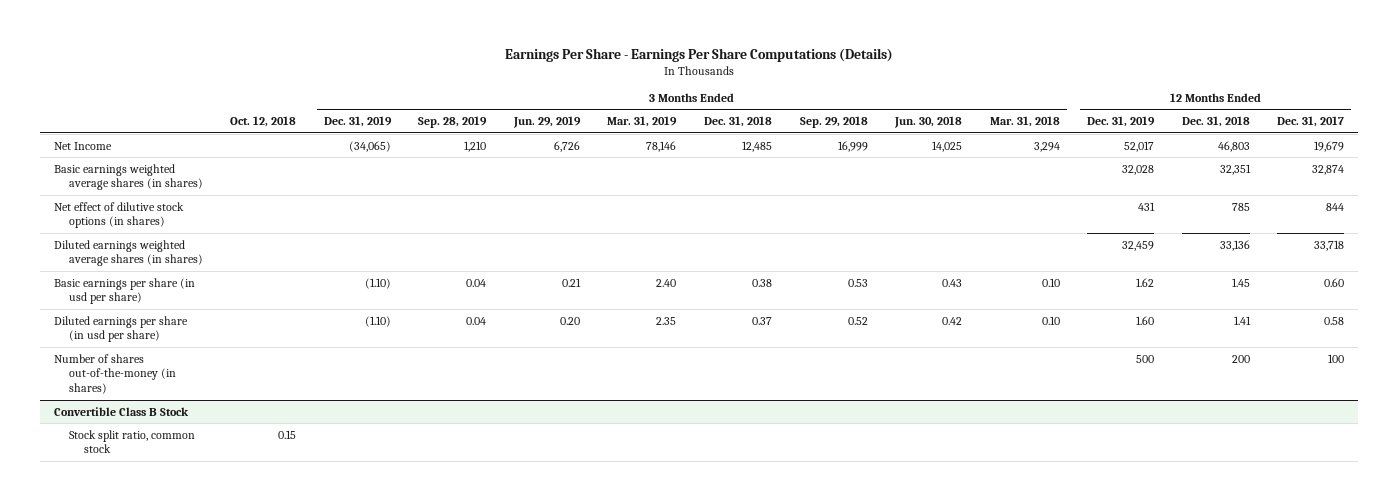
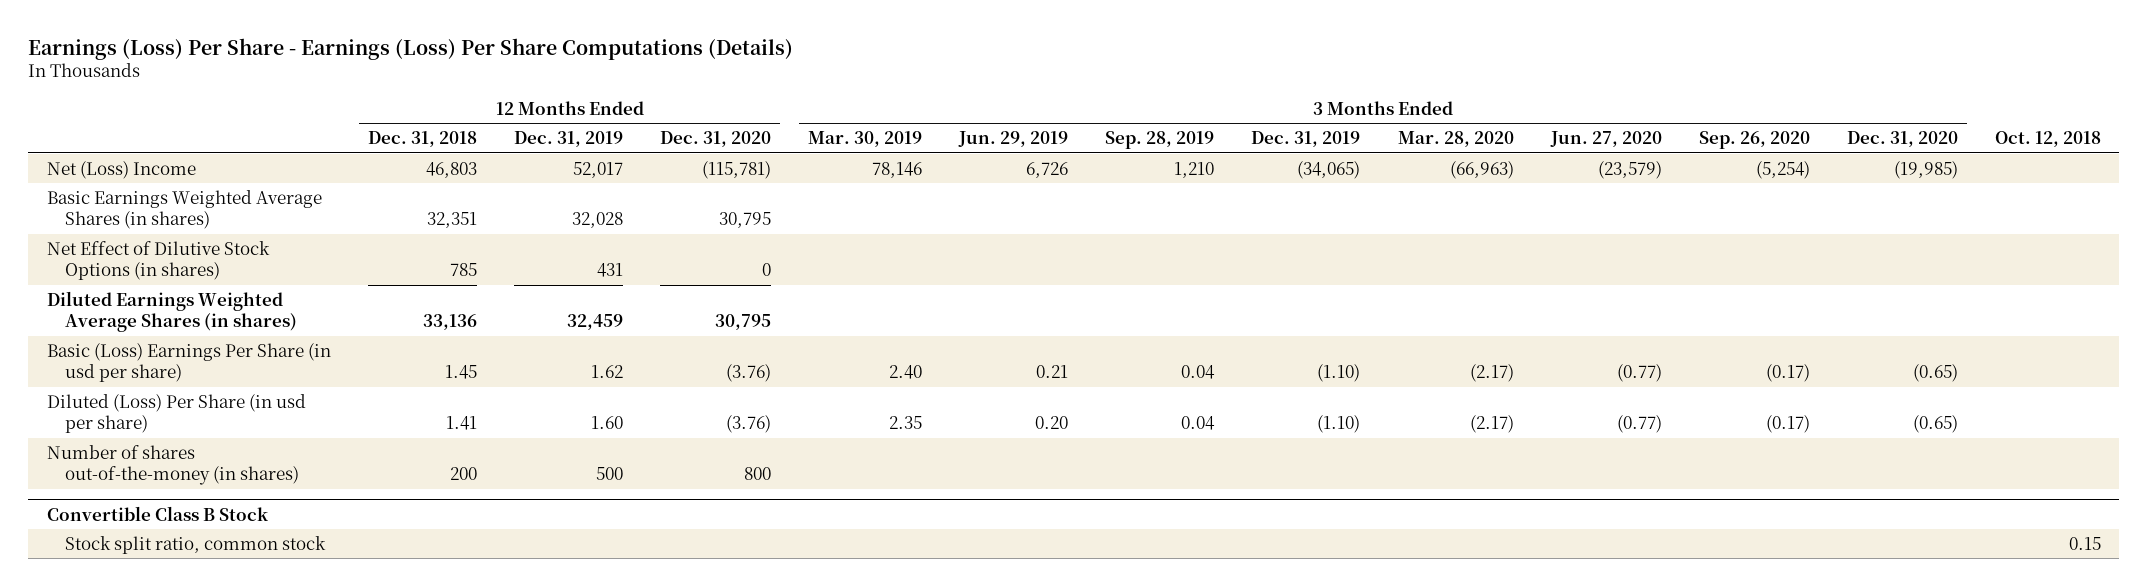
[505,47,894,62] Earnings Per Share - Earnings Per Share Computations (Details) -> [28,37,794,60] Earnings (Loss) Per Share - Earnings (Loss) Per Share Computations (Details)
[607,116,678,128] Mar. 31, 2019 -> none
[704,116,773,128] Dec. 31, 2018 -> none
[799,116,868,129] Sep. 29, 2018 -> none
[894,116,963,129] Jun. 30, 2018 -> none
[989,116,1060,128] Mar. 31, 2018 -> none
[1277,116,1345,128] Dec. 31, 2017 -> none
none -> [660,131,772,148] Dec. 31, 2020
none -> [808,131,923,148] Mar. 30, 2019
none -> [1397,131,1514,148] Mar. 28, 2020
none -> [1549,131,1662,148] Jun. 27, 2020
none -> [1698,131,1810,150] Sep. 26, 2020
none -> [1846,131,1958,148] Dec. 31, 2020
[54,141,113,150] Net Income -> [46,160,196,179] Net (Loss) Income
[54,163,203,191] Basic earnings weighted average shares (in shares) -> [46,189,322,230] Basic Earnings Weighted Average Shares (in shares)
[54,201,185,229] Net effect of dilutive stock options (in shares) -> [46,240,270,281] Net Effect of Dilutive Stock Options (in shares)
[54,239,203,267] Diluted earnings weighted average shares (in shares) -> [46,290,298,333] Diluted Earnings Weighted Average Shares (in shares)
[54,277,196,305] Basic earnings per share (in usd per share) -> [46,342,331,383] Basic (Loss) Earnings Per Share (in usd per share)
[54,315,189,343] Diluted earnings per share (in usd per share) -> [46,393,306,434] Diluted (Loss) Per Share (in usd per share)

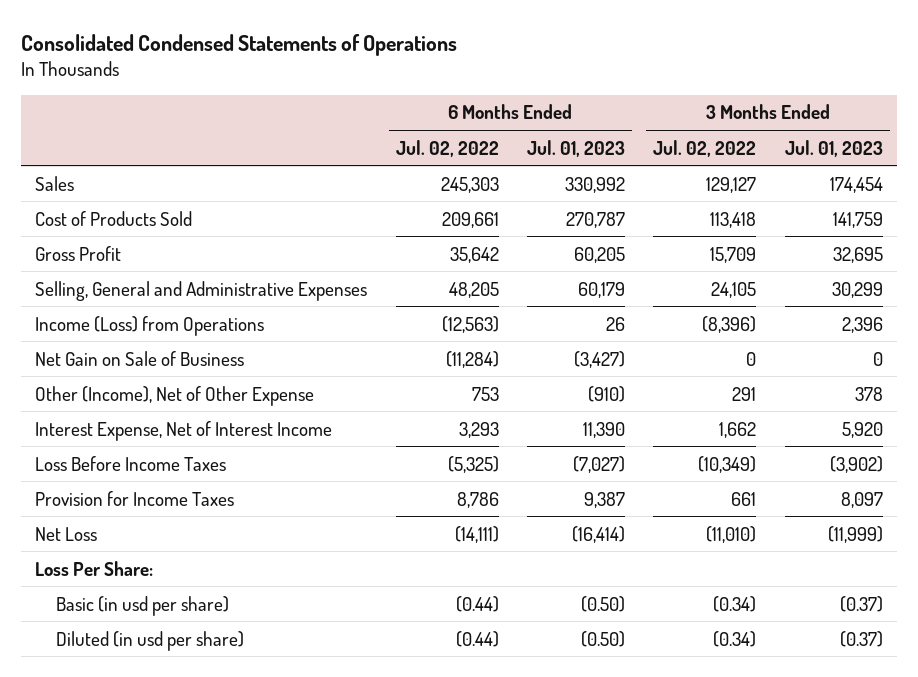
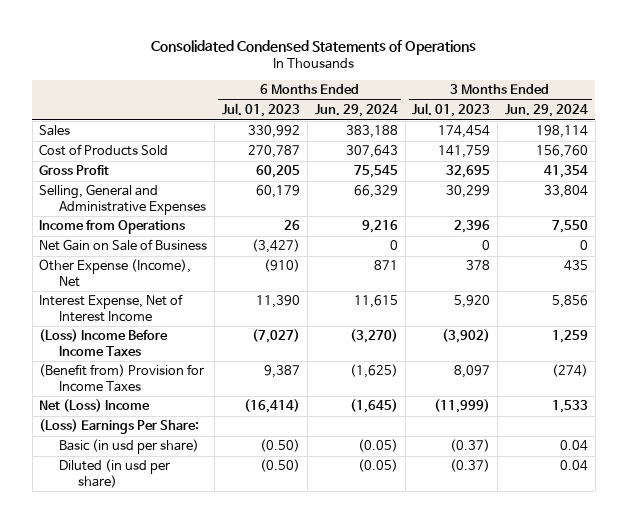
[395,139,499,157] Jul. 02, 2022 -> none
[653,139,757,157] Jul. 02, 2022 -> none
none -> [314,104,398,118] Jun. 29, 2024
none -> [505,104,589,118] Jun. 29, 2024
[35,315,265,336] Income (Loss) from Operations -> [39,220,186,235] Income from Operations
[35,385,315,406] Other (Income), Net of Other Expense -> [39,259,192,287] Other Expense (Income), Net
[35,455,227,471] Loss Before Income Taxes -> [39,329,169,356] (Loss) Income Before Income Taxes
[35,490,235,506] Provision for Income Taxes -> [39,364,205,392] (Benefit from) Provision for Income Taxes
[35,526,98,541] Net Loss -> [39,399,151,413] Net (Loss) Income
[35,560,154,576] Loss Per Share: -> [39,419,200,435] (Loss) Earnings Per Share:

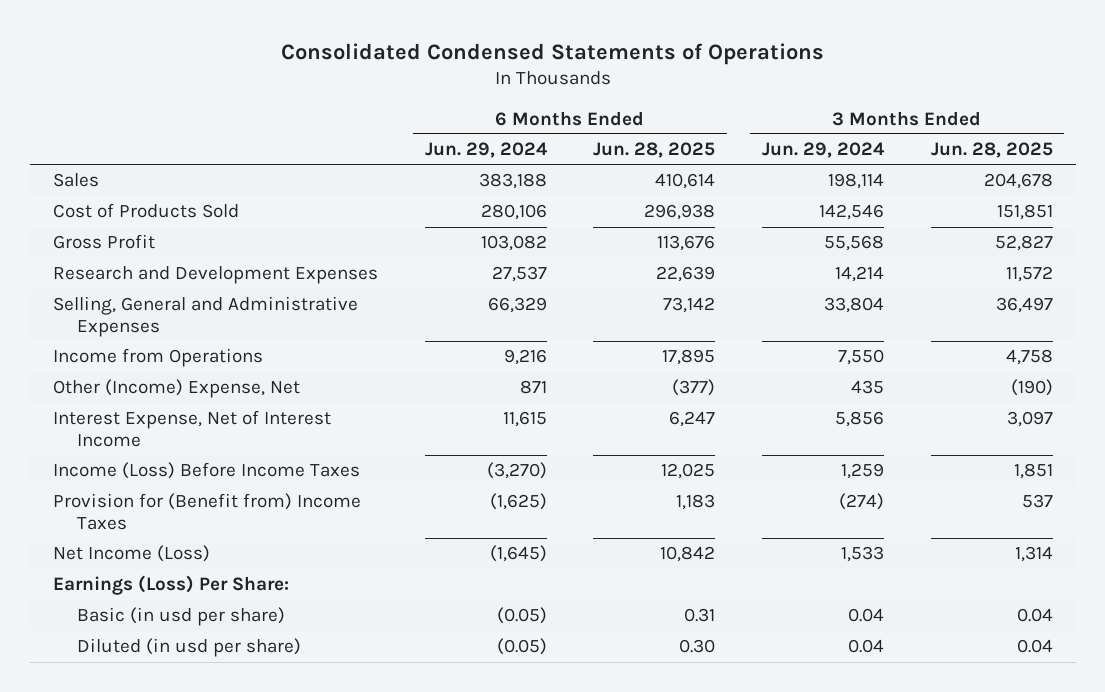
[222,103,301,118] Jul. 01, 2023 -> none
[412,103,491,118] Jul. 01, 2023 -> none
none -> [593,142,716,159] Jun. 28, 2025
none -> [930,142,1053,159] Jun. 28, 2025
[345,145,398,159] 307,643 -> [480,204,547,221] 280,106
[536,145,589,159] 156,760 -> [818,204,884,221] 142,546
[353,165,398,179] 75,545 -> [480,235,547,252] 103,082
[544,165,589,179] 41,354 -> [823,235,884,252] 55,568
none -> [52,266,378,285] Research and Development Expenses
[39,239,208,252] Net Gain on Sale of Business -> none
[39,259,192,287] Other Expense (Income), Net -> [52,379,300,399] Other (Income) Expense, Net
[39,329,169,356] (Loss) Income Before Income Taxes -> [52,462,360,480] Income (Loss) Before Income Taxes
[39,364,205,392] (Benefit from) Provision for Income Taxes -> [52,493,361,531] Provision for (Benefit from) Income Taxes
[39,399,151,413] Net (Loss) Income -> [52,545,210,563] Net Income (Loss)
[39,419,200,435] (Loss) Earnings Per Share: -> [52,575,289,596] Earnings (Loss) Per Share:

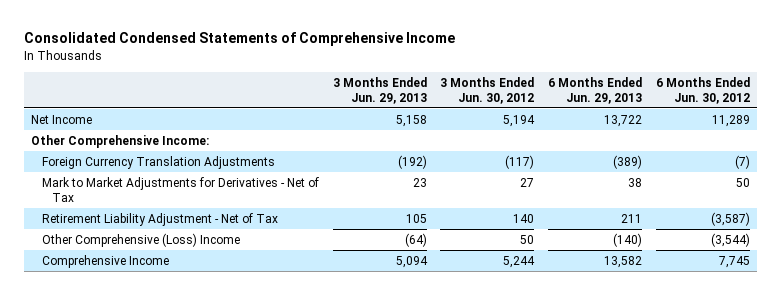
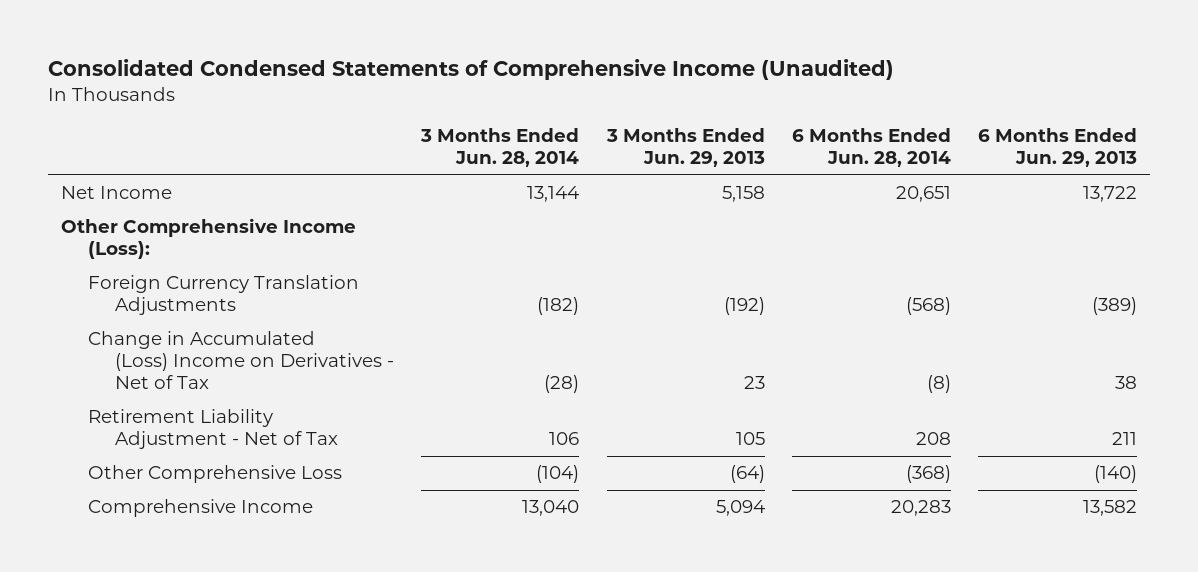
[24,32,456,47] Consolidated Condensed Statements of Comprehensive Income -> [47,59,894,81] Consolidated Condensed Statements of Comprehensive Income (Unaudited)
[440,76,535,104] 3 Months Ended Jun. 30, 2012 -> none
[655,76,750,104] 6 Months Ended Jun. 30, 2012 -> none
none -> [420,128,580,168] 3 Months Ended Jun. 28, 2014
none -> [791,128,951,168] 6 Months Ended Jun. 28, 2014
[31,134,210,148] Other Comprehensive Income: -> [61,218,357,260] Other Comprehensive Income (Loss):
[41,176,319,202] Mark to Market Adjustments for Derivatives - Net of Tax -> [88,331,395,390] Change in Accumulated (Loss) Income on Derivatives - Net of Tax
[41,232,240,247] Other Comprehensive (Loss) Income -> [88,465,343,484] Other Comprehensive Loss

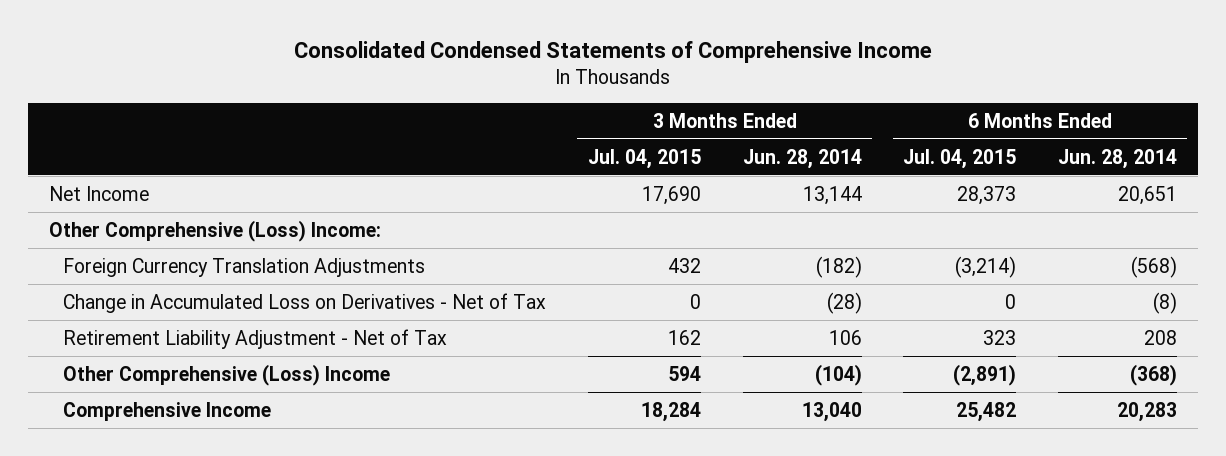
[47,59,894,81] Consolidated Condensed Statements of Comprehensive Income (Unaudited) -> [293,40,932,63] Consolidated Condensed Statements of Comprehensive Income
[605,128,765,168] 3 Months Ended Jun. 29, 2013 -> none
[977,128,1137,168] 6 Months Ended Jun. 29, 2013 -> none
none -> [587,148,701,169] Jul. 04, 2015
none -> [903,148,1017,169] Jul. 04, 2015
[61,218,357,260] Other Comprehensive Income (Loss): -> [48,219,381,242] Other Comprehensive (Loss) Income:
[88,331,395,390] Change in Accumulated (Loss) Income on Derivatives - Net of Tax -> [63,292,547,313] Change in Accumulated Loss on Derivatives - Net of Tax
[88,465,343,484] Other Comprehensive Loss -> [63,363,391,386] Other Comprehensive (Loss) Income

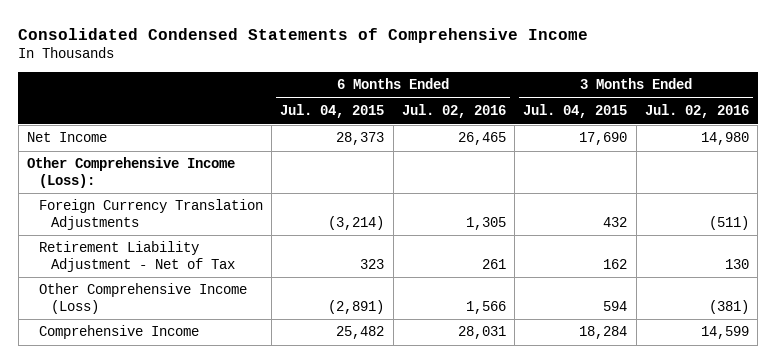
[742,148,862,169] Jun. 28, 2014 -> none
[1057,148,1177,169] Jun. 28, 2014 -> none
none -> [401,104,506,119] Jul. 02, 2016
none -> [645,104,750,119] Jul. 02, 2016
[48,219,381,242] Other Comprehensive (Loss) Income: -> [27,157,236,188] Other Comprehensive Income (Loss):
[63,292,547,313] Change in Accumulated Loss on Derivatives - Net of Tax -> none
[63,363,391,386] Other Comprehensive (Loss) Income -> [38,283,247,314] Other Comprehensive Income (Loss)

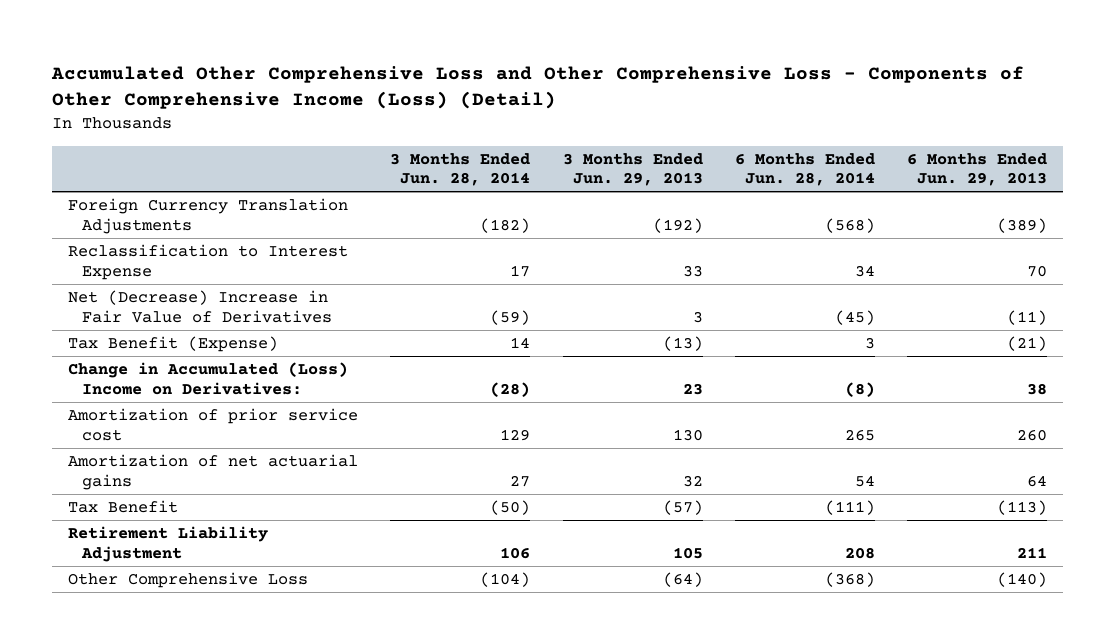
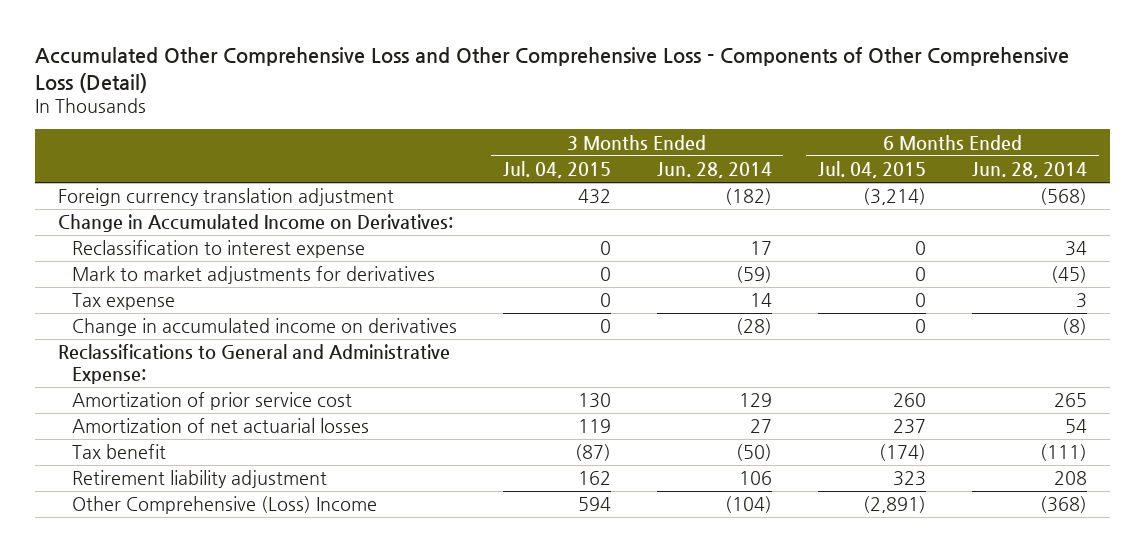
[51,65,1025,110] Accumulated Other Comprehensive Loss and Other Comprehensive Loss - Components of Other Comprehensive Income (Loss) (Detail) -> [35,47,1070,93] Accumulated Other Comprehensive Loss and Other Comprehensive Loss - Components of Other Comprehensive Loss (Detail)
[562,152,703,187] 3 Months Ended Jun. 29, 2013 -> none
[907,152,1048,187] 6 Months Ended Jun. 29, 2013 -> none
none -> [502,161,611,179] Jul. 04, 2015
none -> [817,161,926,179] Jul. 04, 2015
[68,198,349,234] Foreign Currency Translation Adjustments -> [58,188,395,207] Foreign currency translation adjustment
none -> [58,214,454,233] Change in Accumulated Income on Derivatives:
[68,244,349,280] Reclassification to Interest Expense -> [71,240,365,259] Reclassification to interest expense
[68,290,333,323] Net (Decrease) Increase in Fair Value of Derivatives -> [71,266,435,285] Mark to market adjustments for derivatives
[68,336,279,353] Tax Benefit (Expense) -> [71,293,175,311] Tax expense
[68,362,349,395] Change in Accumulated (Loss) Income on Derivatives: -> [71,318,457,337] Change in accumulated income on derivatives
none -> [58,344,451,384] Reclassifications to General and Administrative Expense:
[68,454,359,490] Amortization of net actuarial gains -> [71,418,369,434] Amortization of net actuarial losses
[68,500,179,514] Tax Benefit -> [71,444,166,460] Tax benefit
[68,526,269,562] Retirement Liability Adjustment -> [71,470,327,489] Retirement liability adjustment
[68,572,309,589] Other Comprehensive Loss -> [71,496,377,515] Other Comprehensive (Loss) Income

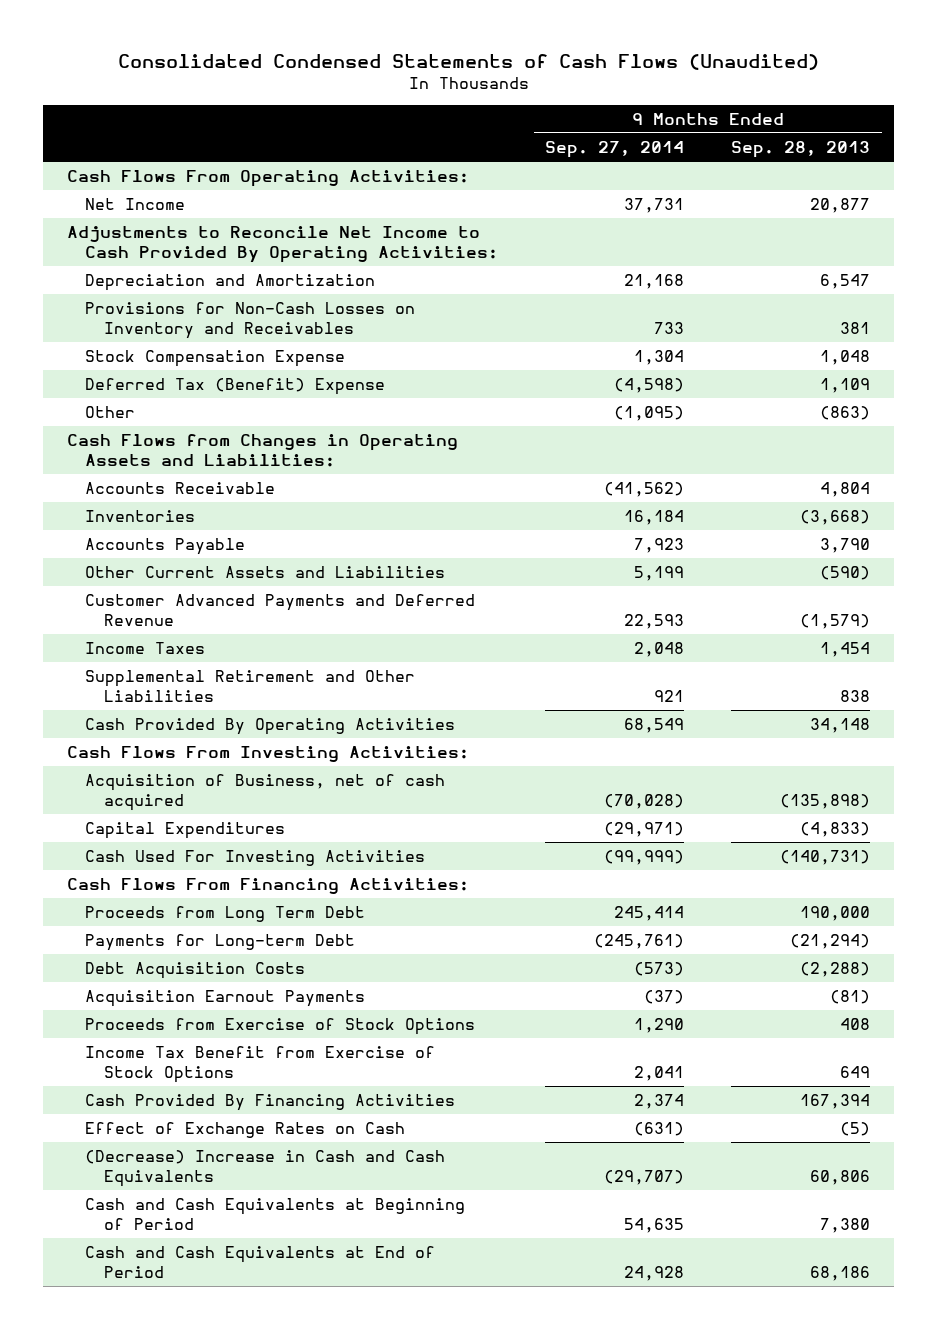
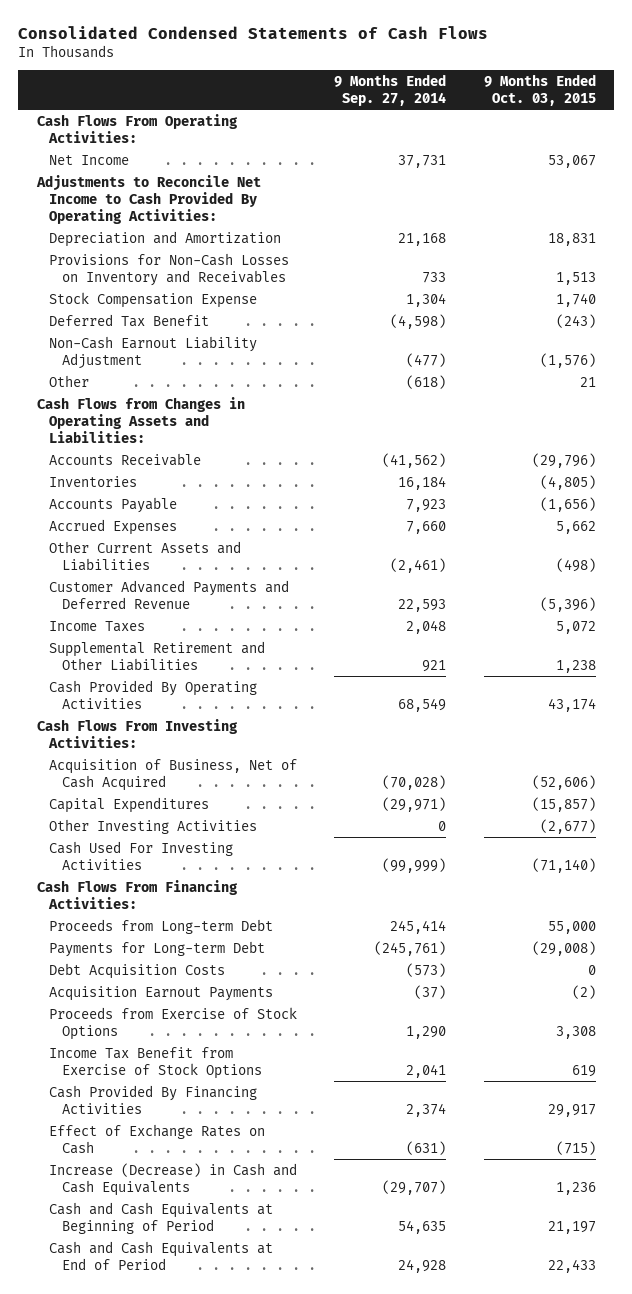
[117,53,819,70] Consolidated Condensed Statements of Cash Flows (Unaudited) -> [18,25,489,39] Consolidated Condensed Statements of Cash Flows
[731,141,871,159] Sep. 28, 2013 -> none
none -> [483,73,596,106] 9 Months Ended Oct. 03, 2015
[85,378,386,396] Deferred Tax (Benefit) Expense -> [49,313,210,327] Deferred Tax Benefit
none -> [49,335,258,369] Non-Cash Earnout Liability Adjustment
[614,406,685,422] (1,095) -> [406,374,447,389] (618)
none -> [49,518,178,535] Accrued Expenses
[634,566,685,582] 5,199 -> [390,557,447,573] (2,461)
[85,774,446,811] Acquisition of Business, net of cash acquired -> [49,758,298,791] Acquisition of Business, Net of Cash Acquired
none -> [49,818,258,834] Other Investing Activities
[85,906,366,923] Proceeds from Long Term Debt -> [49,918,274,934] Proceeds from Long-term Debt
[85,1150,446,1187] (Decrease) Increase in Cash and Cash Equivalents -> [49,1162,298,1196] Increase (Decrease) in Cash and Cash Equivalents

